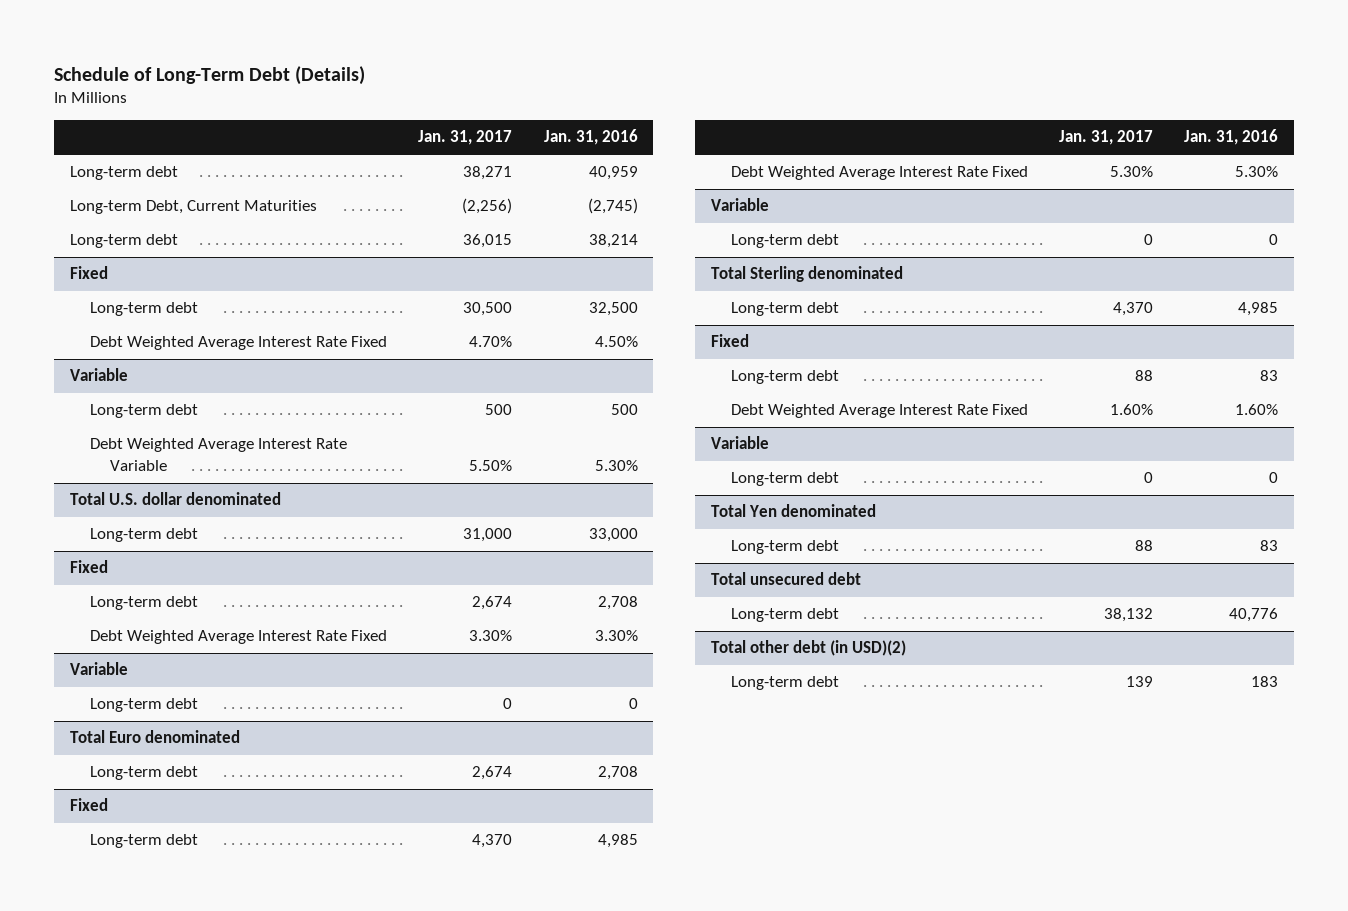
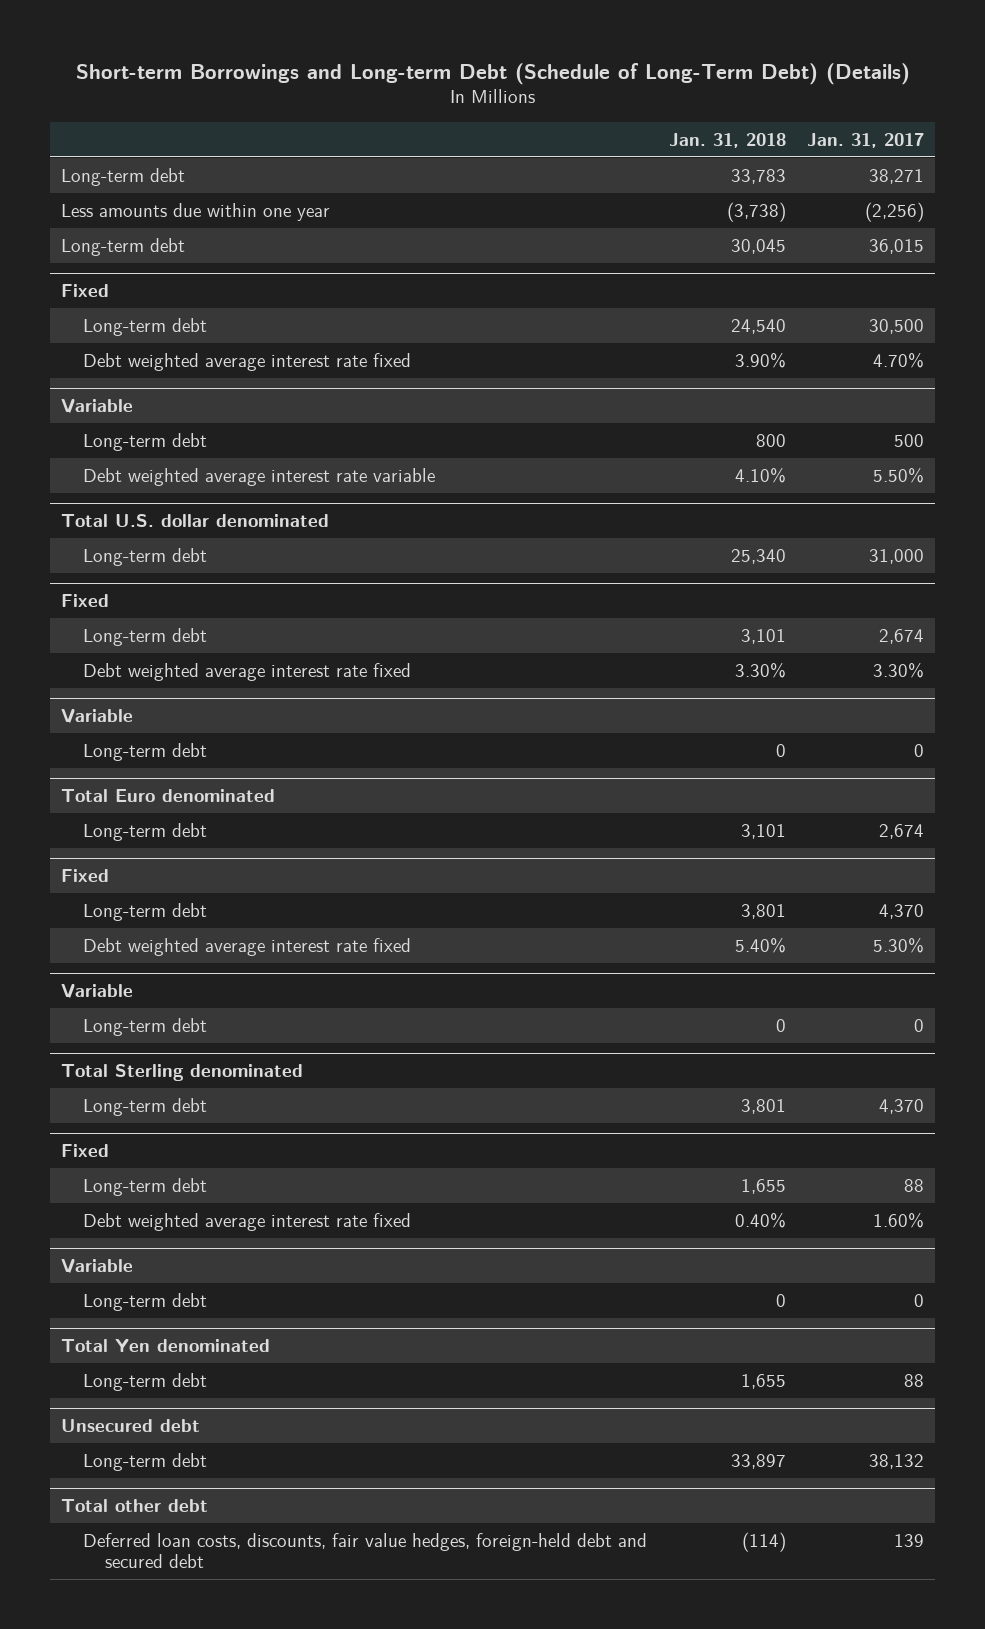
[54,65,366,85] Schedule of Long-Term Debt (Details) -> [75,62,910,85] Short-term Borrowings and Long-term Debt (Schedule of Long-Term Debt) (Details)
[543,129,638,146] Jan. 31, 2016 -> none
none -> [668,132,786,148] Jan. 31, 2018
[70,200,318,215] Long-term Debt, Current Maturities -> [60,202,330,221] Less amounts due within one year
[90,336,388,351] Debt Weighted Average Interest Rate Fixed -> [82,352,411,371] Debt weighted average interest rate fixed
[90,438,348,471] Debt Weighted Average Interest Rate Variable -> [82,467,435,486] Debt weighted average interest rate variable
[90,630,388,645] Debt Weighted Average Interest Rate Fixed -> [82,662,411,681] Debt weighted average interest rate fixed
[730,166,1028,181] Debt Weighted Average Interest Rate Fixed -> [82,937,411,956] Debt weighted average interest rate fixed
[730,404,1028,419] Debt Weighted Average Interest Rate Fixed -> [82,1212,411,1231] Debt weighted average interest rate fixed
[710,572,861,586] Total unsecured debt -> [60,1419,200,1433] Unsecured debt
[710,640,906,657] Total other debt (in USD)(2) -> [60,1499,208,1513] Total other debt
[730,676,839,691] Long-term debt -> [82,1532,647,1568] Deferred loan costs, discounts, fair value hedges, foreign-held debt and secured debt

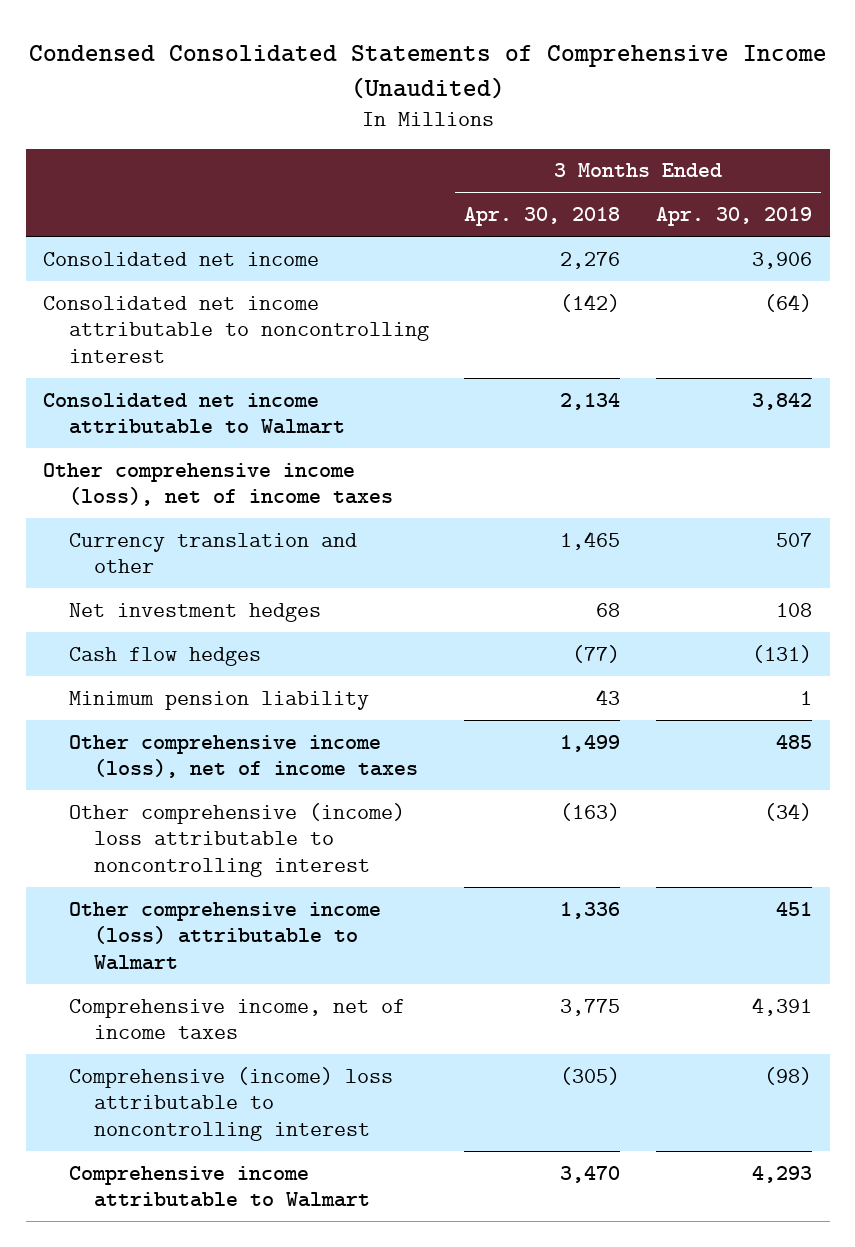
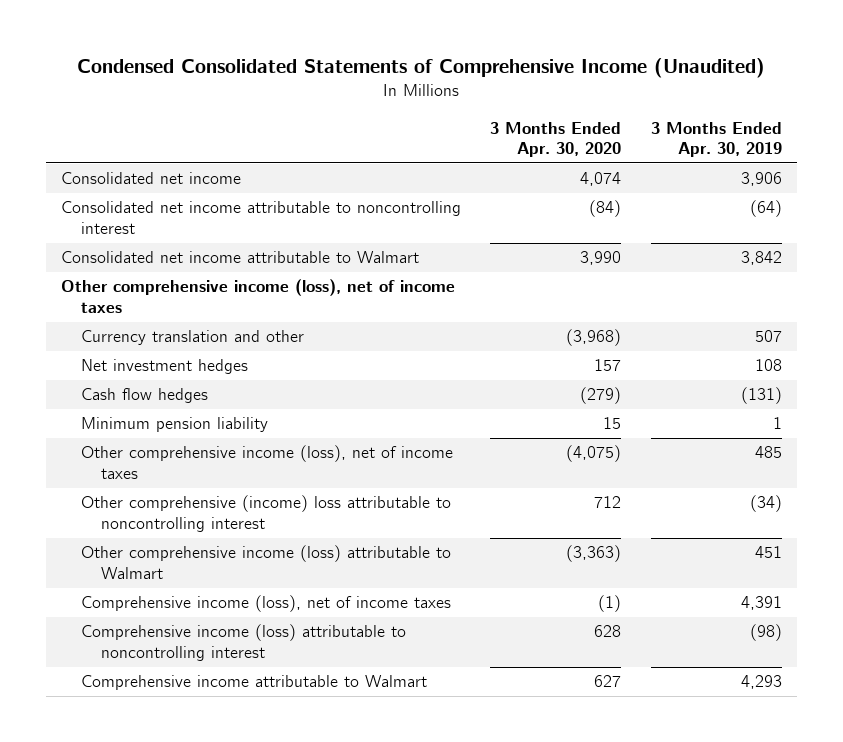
[464,207,621,227] Apr. 30, 2018 -> none
none -> [490,121,622,158] 3 Months Ended Apr. 30, 2020
[68,998,405,1040] Comprehensive income, net of income taxes -> [81,595,452,613] Comprehensive income (loss), net of income taxes
[68,1066,393,1141] Comprehensive (income) loss attributable to noncontrolling interest -> [81,624,407,662] Comprehensive income (loss) attributable to noncontrolling interest

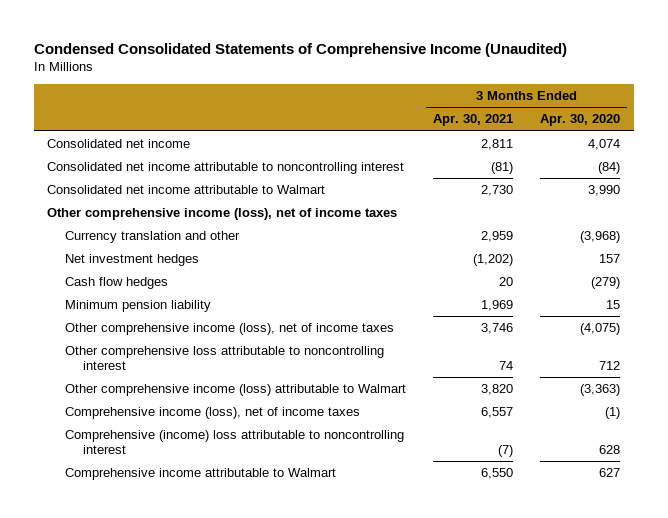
[650,121,782,158] 3 Months Ended Apr. 30, 2019 -> none
none -> [433,114,514,127] Apr. 30, 2021
[81,495,452,533] Other comprehensive (income) loss attributable to noncontrolling interest -> [65,346,385,371] Other comprehensive loss attributable to noncontrolling interest
[81,624,407,662] Comprehensive income (loss) attributable to noncontrolling interest -> [65,430,405,455] Comprehensive (income) loss attributable to noncontrolling interest

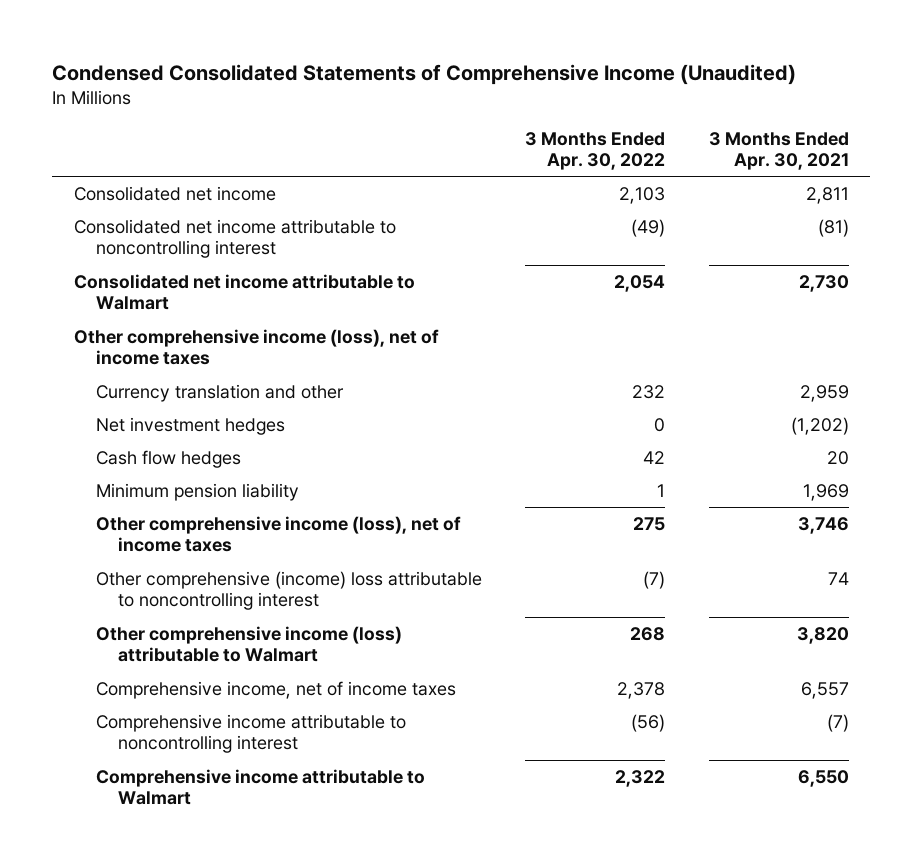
[540,114,621,127] Apr. 30, 2020 -> none
none -> [525,131,666,171] 3 Months Ended Apr. 30, 2022
[65,346,385,371] Other comprehensive loss attributable to noncontrolling interest -> [95,570,482,611] Other comprehensive (income) loss attributable to noncontrolling interest
[65,407,361,420] Comprehensive income (loss), net of income taxes -> [95,680,456,699] Comprehensive income, net of income taxes
[65,430,405,455] Comprehensive (income) loss attributable to noncontrolling interest -> [95,713,406,754] Comprehensive income attributable to noncontrolling interest

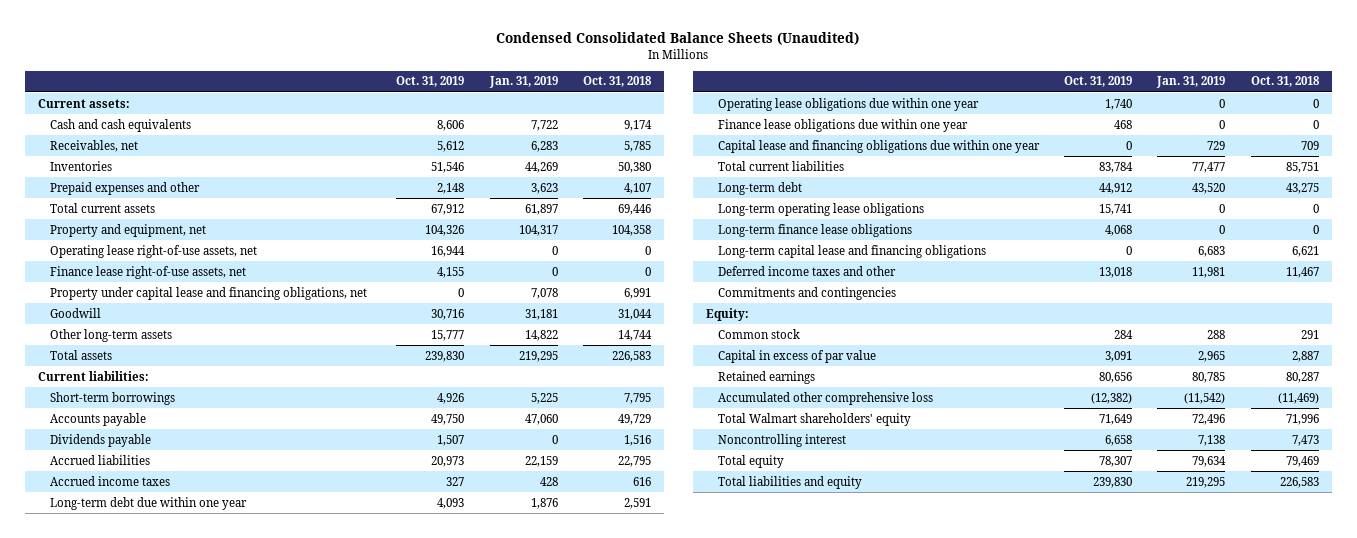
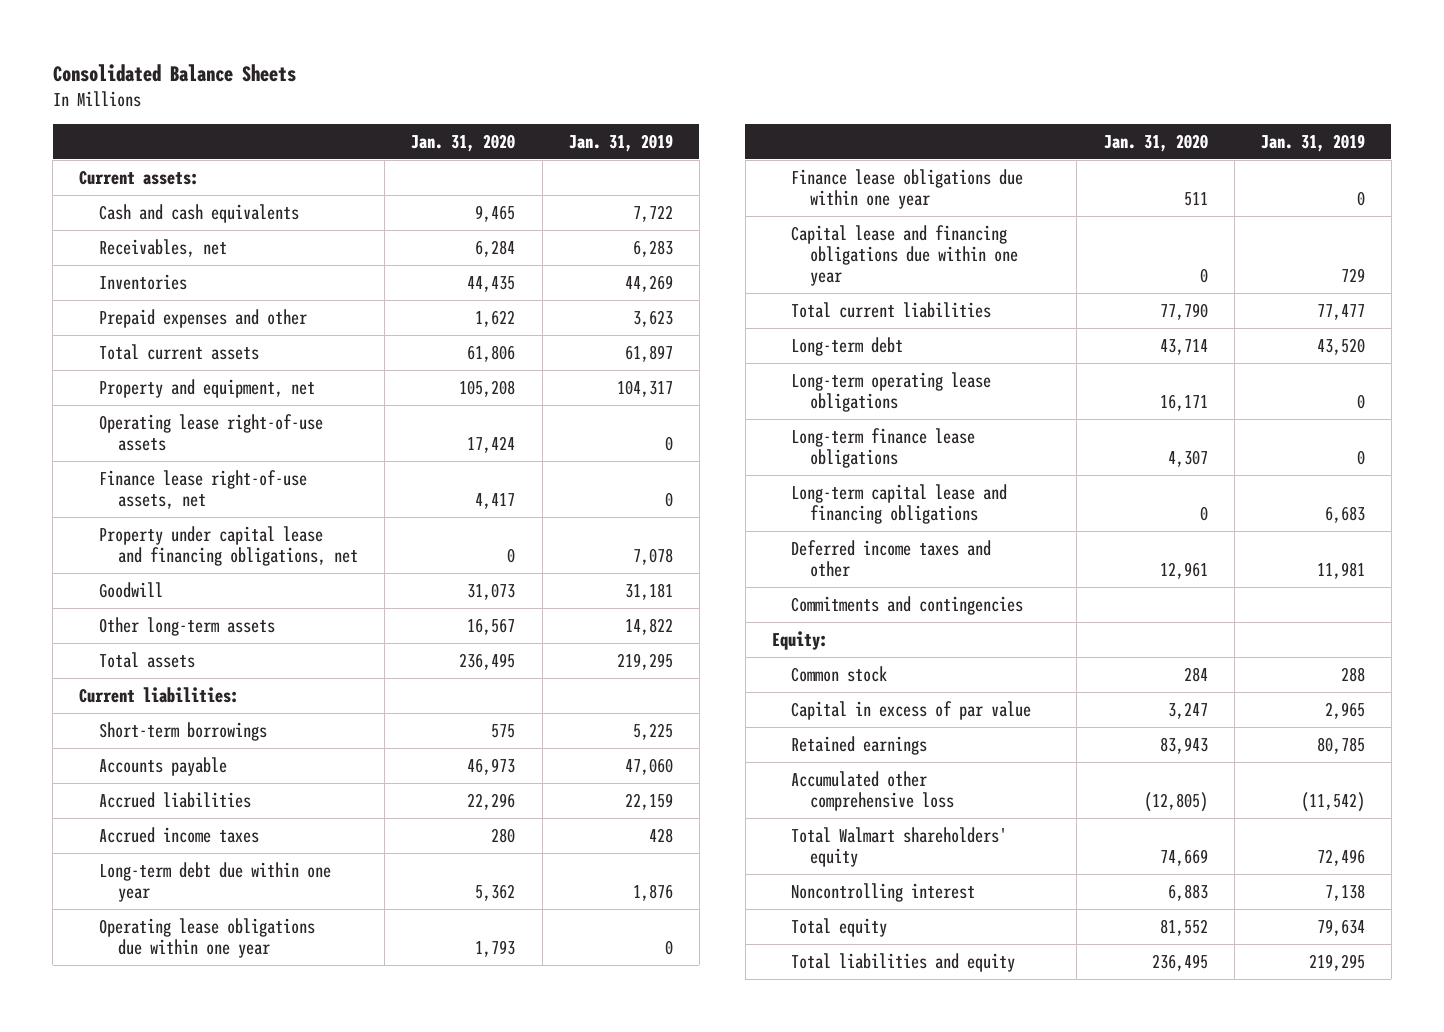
[496,32,860,46] Condensed Consolidated Balance Sheets (Unaudited) -> [52,64,296,83] Consolidated Balance Sheets
[396,76,465,88] Oct. 31, 2019 -> none
[583,76,653,88] Oct. 31, 2018 -> none
none -> [411,133,516,152] Jan. 31, 2020
[50,244,258,258] Operating lease right-of-use assets, net -> [98,413,323,451] Operating lease right-of-use assets
[50,433,152,447] Dividends payable -> none

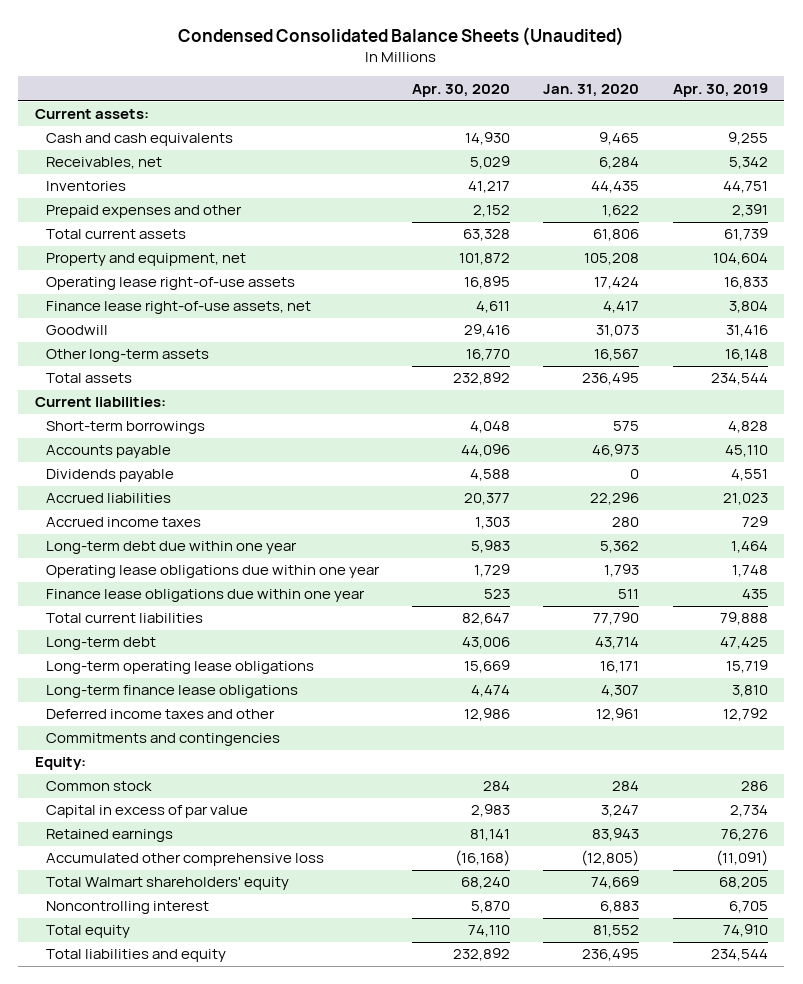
[52,64,296,83] Consolidated Balance Sheets -> [178,26,625,46] Condensed Consolidated Balance Sheets (Unaudited)
[568,133,673,152] Jan. 31, 2019 -> none
none -> [412,83,511,97] Apr. 30, 2020
none -> [672,82,768,97] Apr. 30, 2019
[98,525,359,566] Property under capital lease and financing obligations, net -> none
none -> [45,469,174,483] Dividends payable
[790,224,1019,286] Capital lease and financing obligations due within one year -> none
[790,483,1007,524] Long-term capital lease and financing obligations -> none

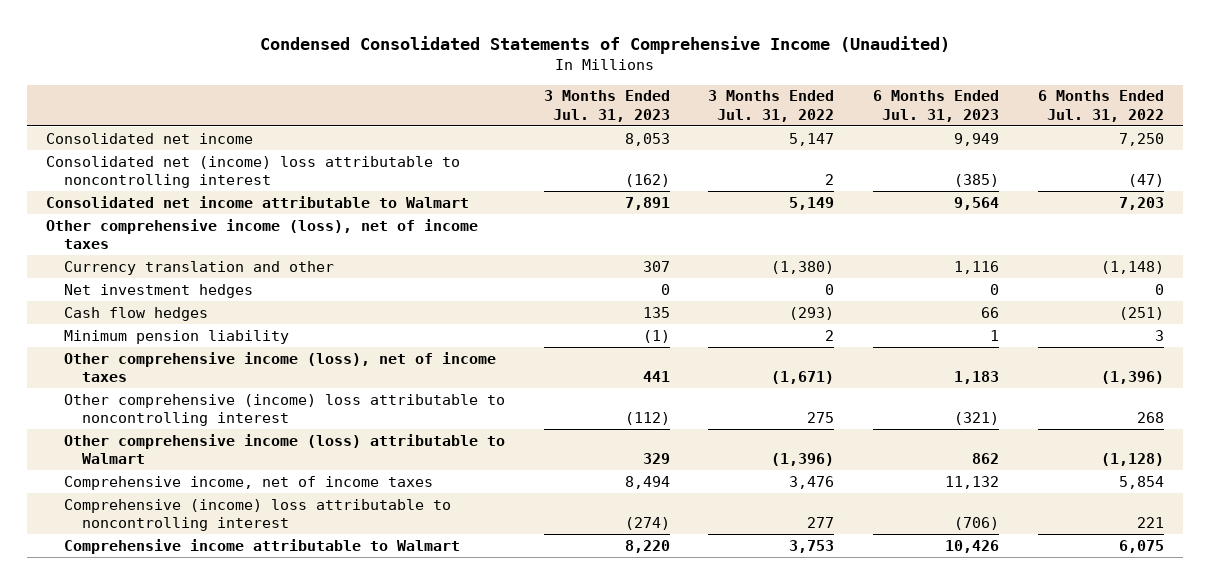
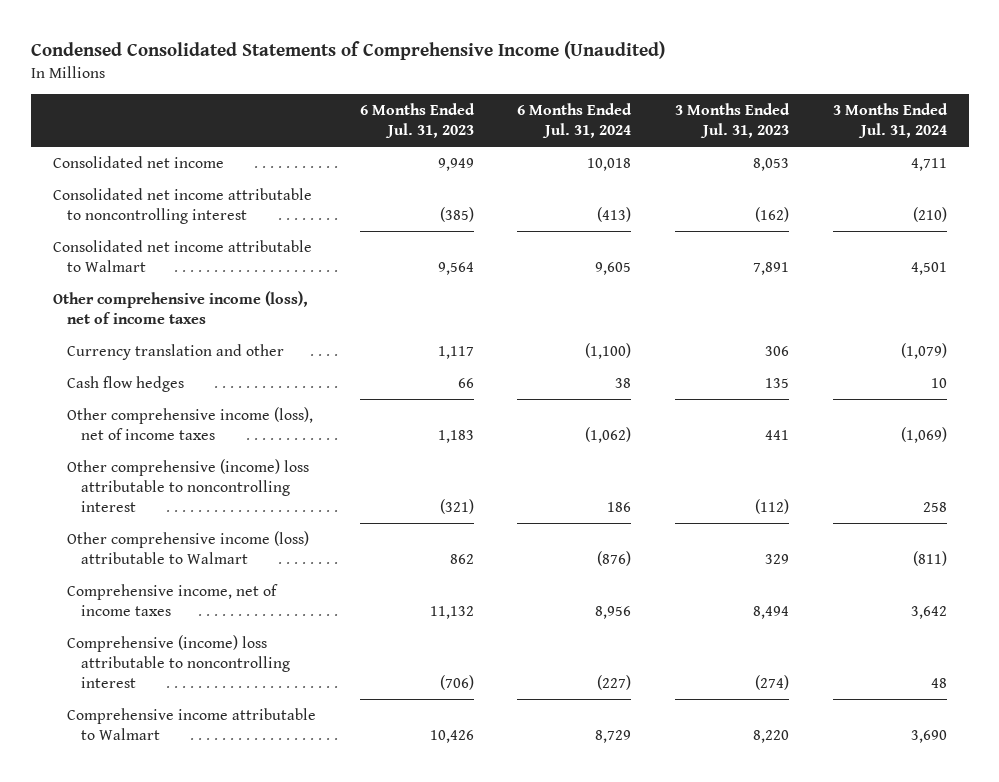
[708,90,835,122] 3 Months Ended Jul. 31, 2022 -> none
[1037,90,1164,122] 6 Months Ended Jul. 31, 2022 -> none
none -> [517,103,633,138] 6 Months Ended Jul. 31, 2024
none -> [832,103,948,138] 3 Months Ended Jul. 31, 2024
[46,155,461,189] Consolidated net (income) loss attributable to noncontrolling interest -> [52,188,312,224] Consolidated net income attributable to noncontrolling interest
[63,283,253,298] Net investment hedges -> none
[642,260,670,272] 307 -> [765,346,790,357] 306
[954,260,1000,274] 1,116 -> [437,346,474,360] 1,117
[63,329,289,344] Minimum pension liability -> none

